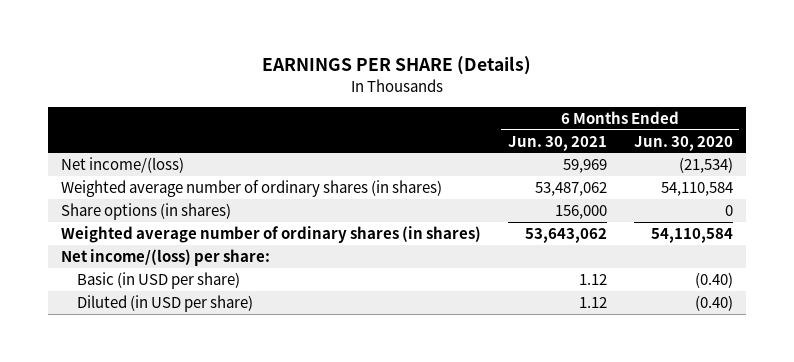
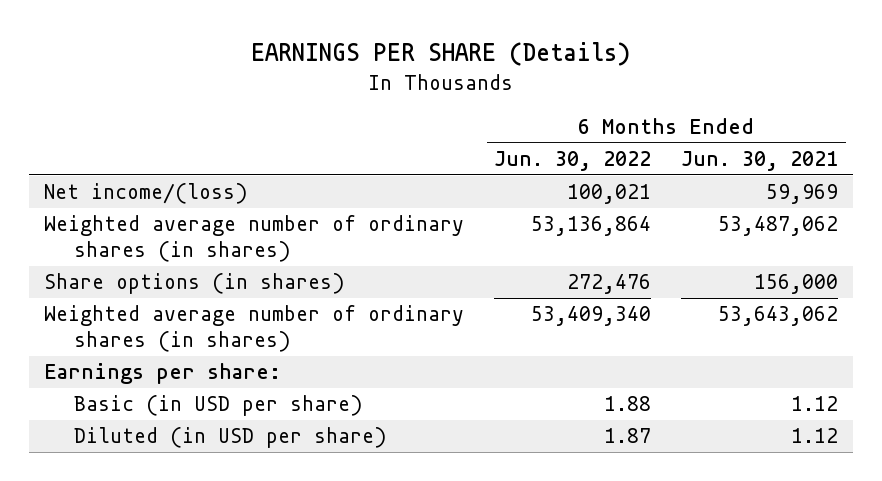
[633,135,733,151] Jun. 30, 2020 -> none
none -> [494,151,652,172] Jun. 30, 2022
[60,248,270,266] Net income/(loss) per share: -> [44,363,282,385] Earnings per share:

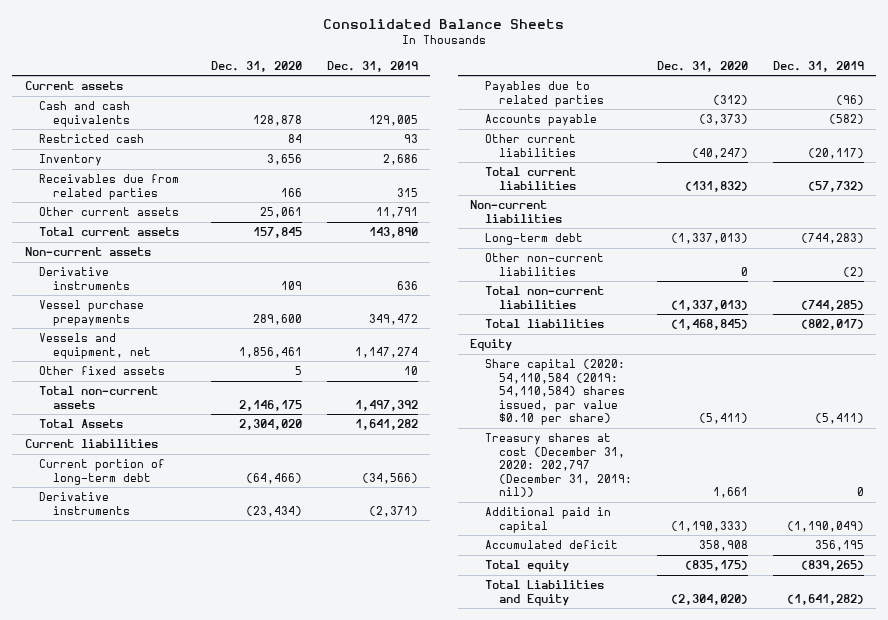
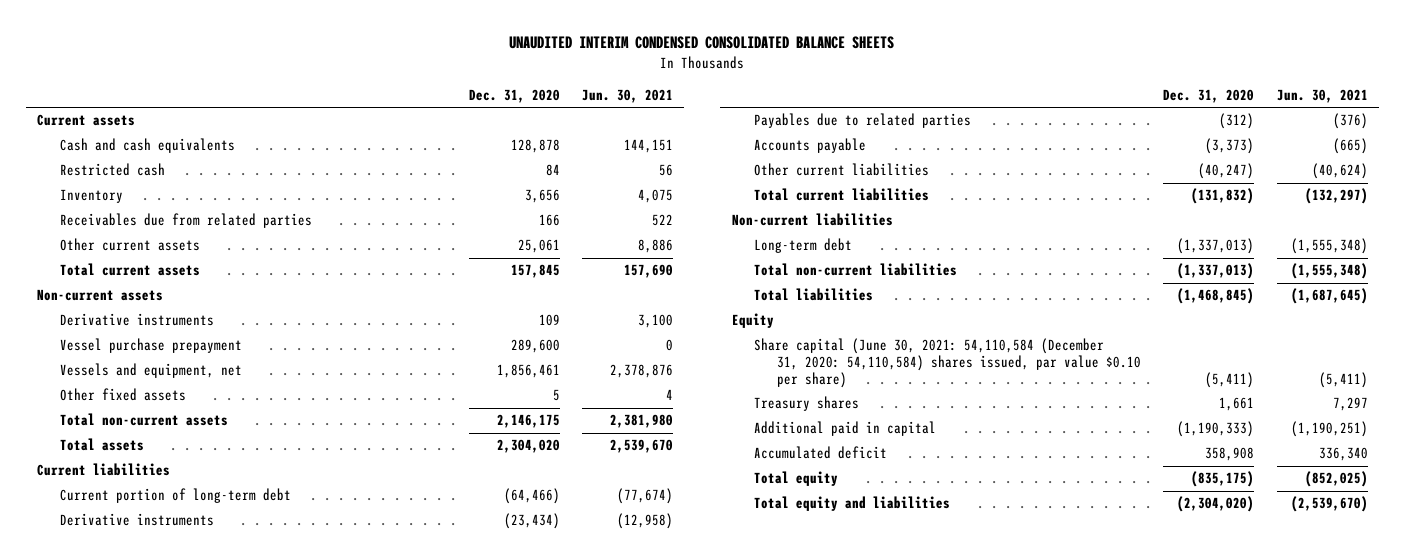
[323,19,565,30] Consolidated Balance Sheets -> [509,36,895,50] UNAUDITED INTERIM CONDENSED CONSOLIDATED BALANCE SHEETS
[326,60,418,72] Dec. 31, 2019 -> none
none -> [582,88,674,103] Jun. 30, 2021
[38,300,144,326] Vessel purchase prepayments -> [59,338,242,354] Vessel purchase prepayment
[38,419,123,429] Total Assets -> [59,438,144,452] Total assets
[484,253,604,276] Other non-current liabilities -> none
[484,359,626,426] Share capital (2020: 54,110,584 (2019: 54,110,584) shares issued, par value $0.10 per share) -> [754,338,1141,388] Share capital (June 30, 2021: 54,110,584 (December 31, 2020: 54,110,584) shares issued, par value $0.10 per share)
[484,433,633,498] Treasury shares at cost (December 31, 2020: 202,797 (December 31, 2019: nil)) -> [754,396,860,412] Treasury shares
[484,580,604,606] Total Liabilities and Equity -> [754,496,951,512] Total equity and liabilities

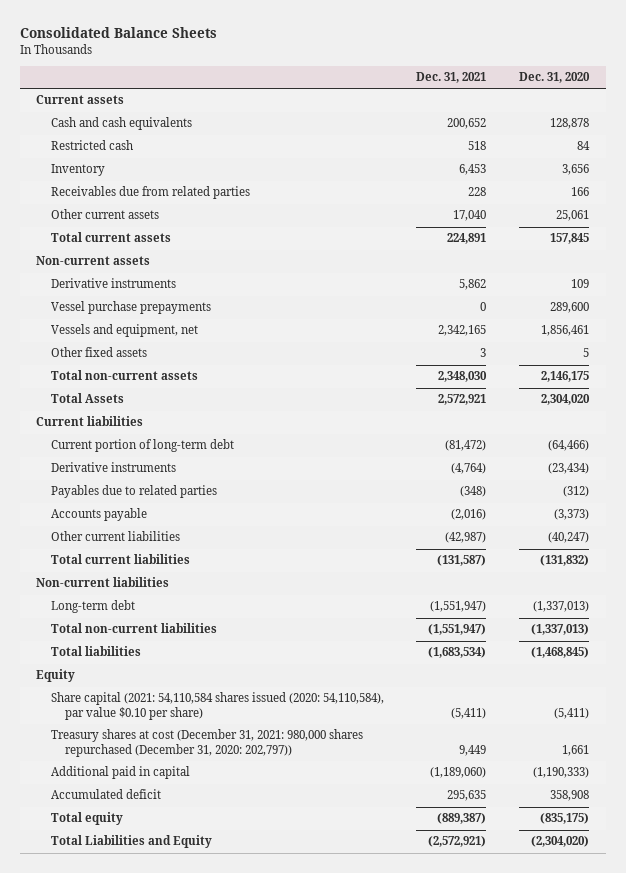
[509,36,895,50] UNAUDITED INTERIM CONDENSED CONSOLIDATED BALANCE SHEETS -> [20,27,218,39] Consolidated Balance Sheets
[582,88,674,103] Jun. 30, 2021 -> none
none -> [416,72,487,84] Dec. 31, 2021
[59,338,242,354] Vessel purchase prepayment -> [50,301,211,315] Vessel purchase prepayments
[59,438,144,452] Total assets -> [50,393,124,404] Total Assets
[754,338,1141,388] Share capital (June 30, 2021: 54,110,584 (December 31, 2020: 54,110,584) shares issued, par value $0.10 per share) -> [50,692,384,720] Share capital (2021: 54,110,584 shares issued (2020: 54,110,584), par value $0.10 per share)
[754,396,860,412] Treasury shares -> [50,729,363,757] Treasury shares at cost (December 31, 2021: 980,000 shares repurchased (December 31, 2020: 202,797))
[754,496,951,512] Total equity and liabilities -> [50,835,212,849] Total Liabilities and Equity

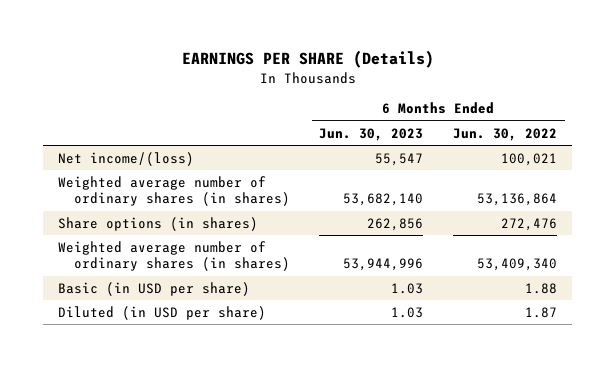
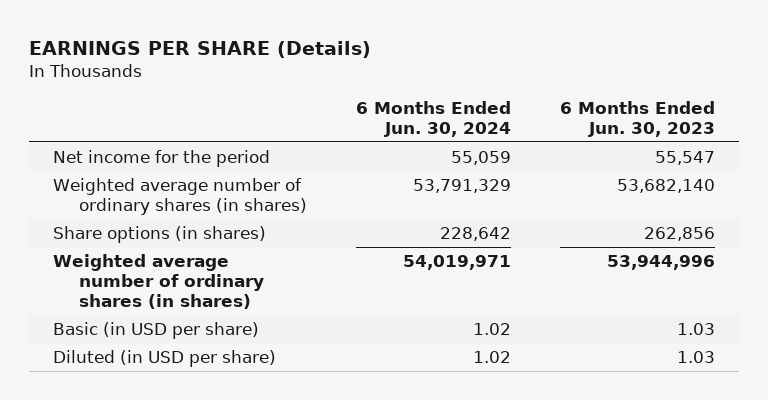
[453,127,558,141] Jun. 30, 2022 -> none
none -> [355,100,511,137] 6 Months Ended Jun. 30, 2024
[57,152,194,167] Net income/(loss) -> [53,150,271,168] Net income for the period

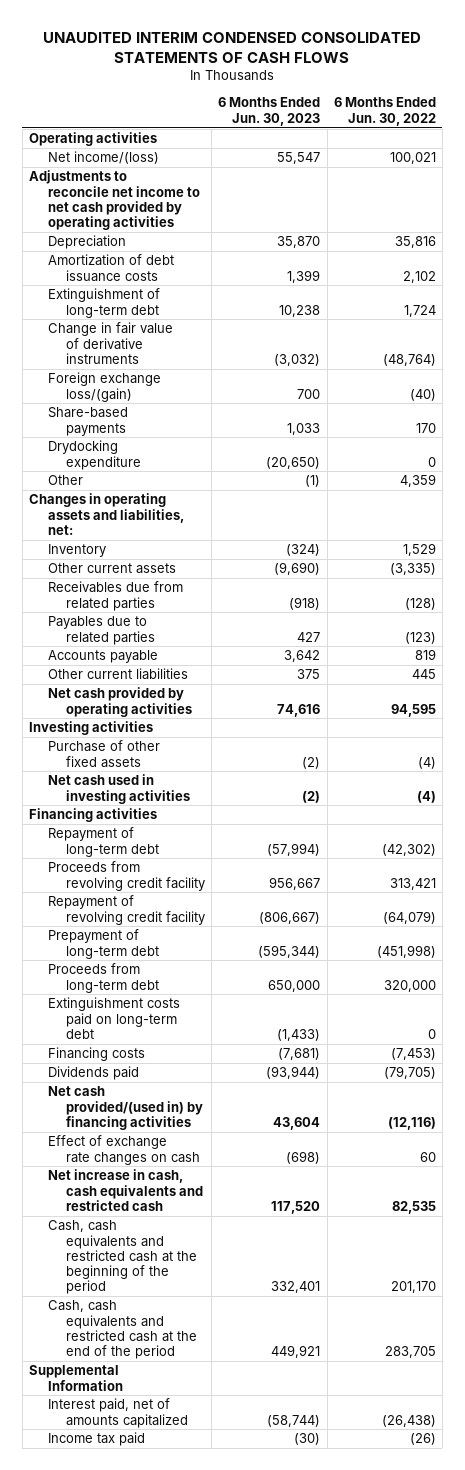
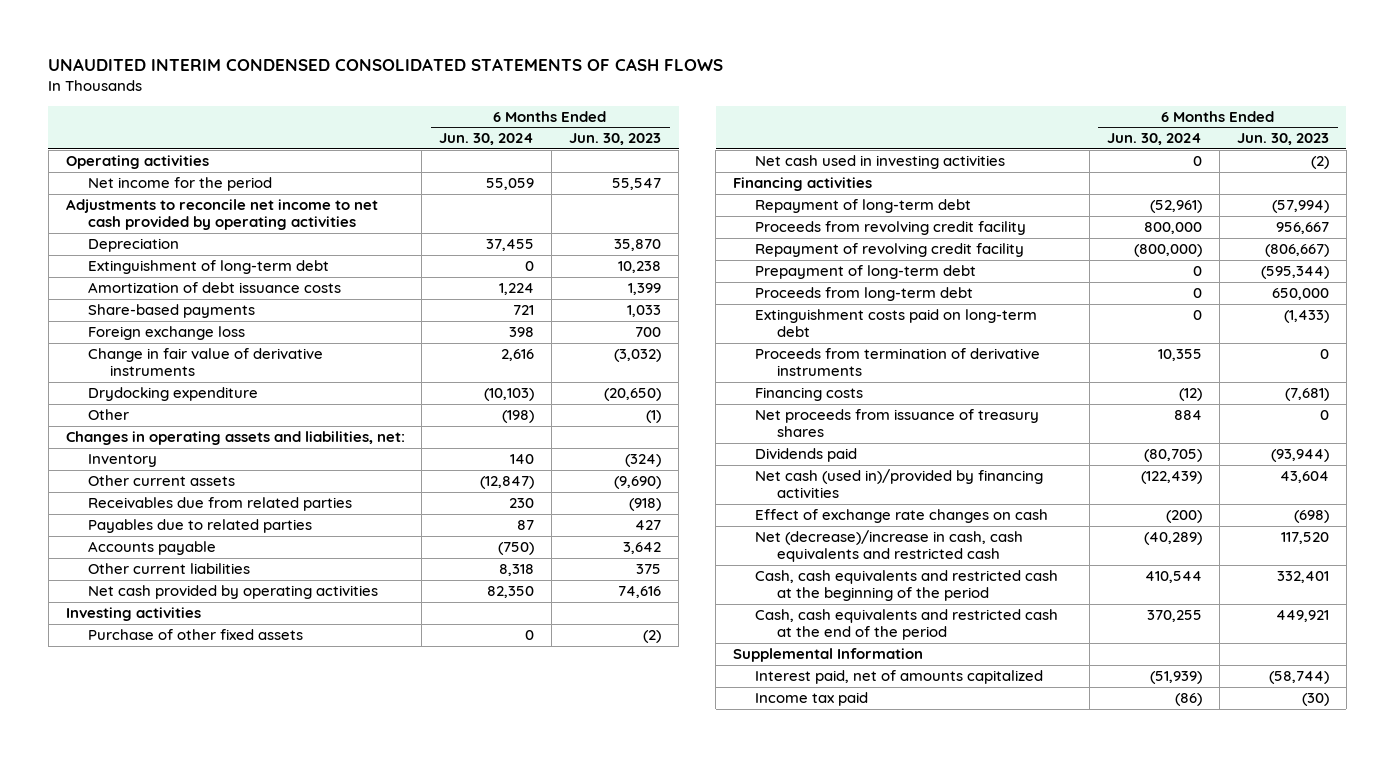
[333,97,436,126] 6 Months Ended Jun. 30, 2022 -> none
none -> [439,133,535,146] Jun. 30, 2024
[47,151,159,165] Net income/(loss) -> [87,177,272,192] Net income for the period
[47,372,161,402] Foreign exchange loss/(gain) -> none
[47,254,174,282] Amortization of debt issuance costs -> [87,282,341,294] Amortization of debt issuance costs
none -> [87,326,245,341] Foreign exchange loss
[47,322,173,364] Change in fair value of derivative instruments -> [87,348,323,377] Change in fair value of derivative instruments
none -> [755,348,1041,377] Proceeds from termination of derivative instruments
none -> [755,409,1040,438] Net proceeds from issuance of treasury shares
[47,1086,204,1130] Net cash provided/(used in) by financing activities -> [755,469,1044,499] Net cash (used in)/provided by financing activities
[47,1169,204,1211] Net increase in cash, cash equivalents and restricted cash -> [755,530,1024,563] Net (decrease)/increase in cash, cash equivalents and restricted cash

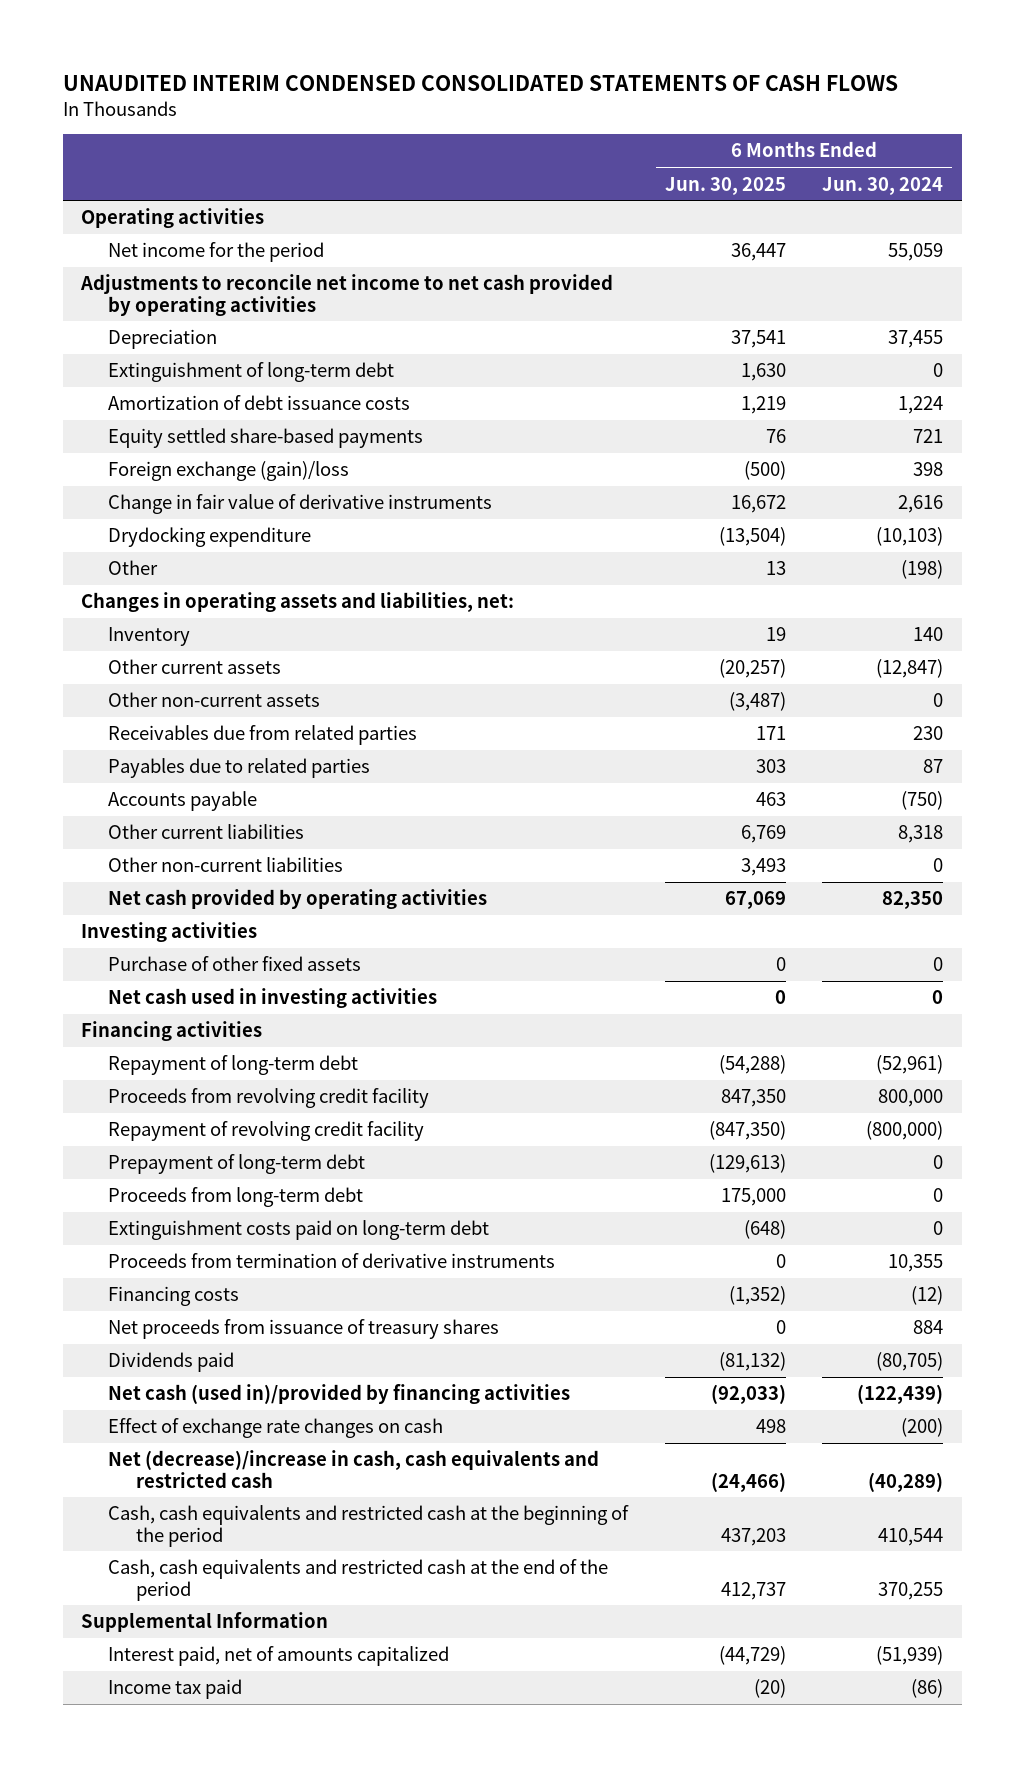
[569,133,662,146] Jun. 30, 2023 -> none
none -> [664,176,786,195] Jun. 30, 2025
[87,304,255,319] Share-based payments -> [108,428,424,449] Equity settled share-based payments
[87,326,245,341] Foreign exchange loss -> [108,461,350,482] Foreign exchange (gain)/loss
none -> [108,692,321,708] Other non-current assets
none -> [108,857,344,873] Other non-current liabilities

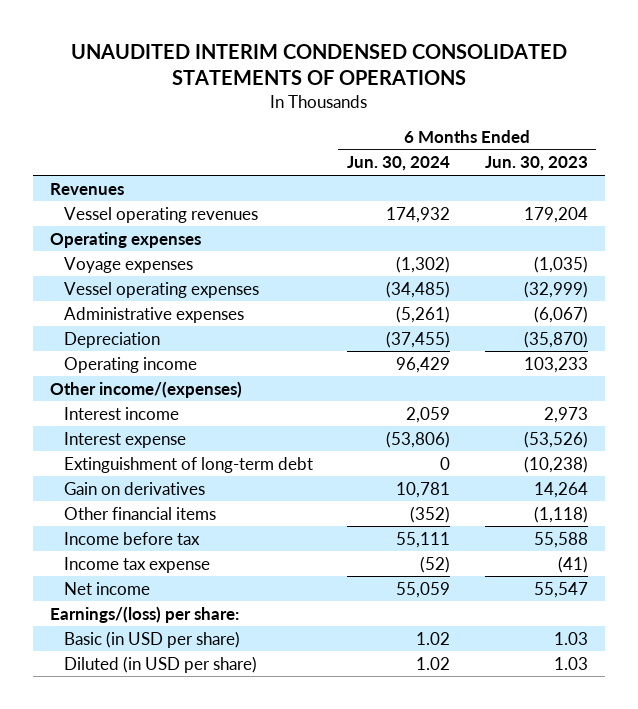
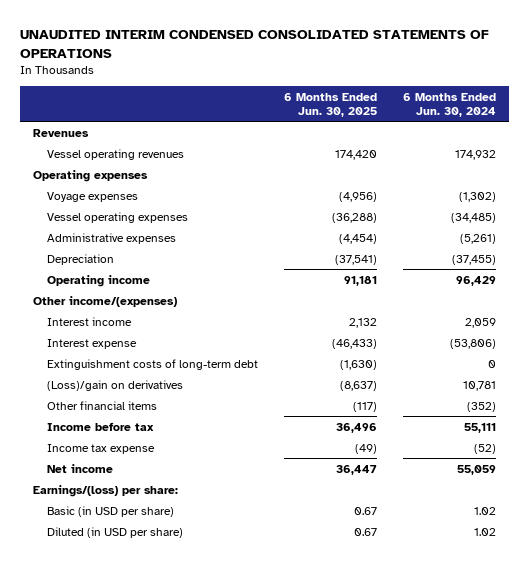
[484,156,588,172] Jun. 30, 2023 -> none
none -> [283,92,377,117] 6 Months Ended Jun. 30, 2025
[63,456,313,473] Extinguishment of long-term debt -> [46,358,258,370] Extinguishment costs of long-term debt
[63,481,205,495] Gain on derivatives -> [46,379,183,391] (Loss)/gain on derivatives

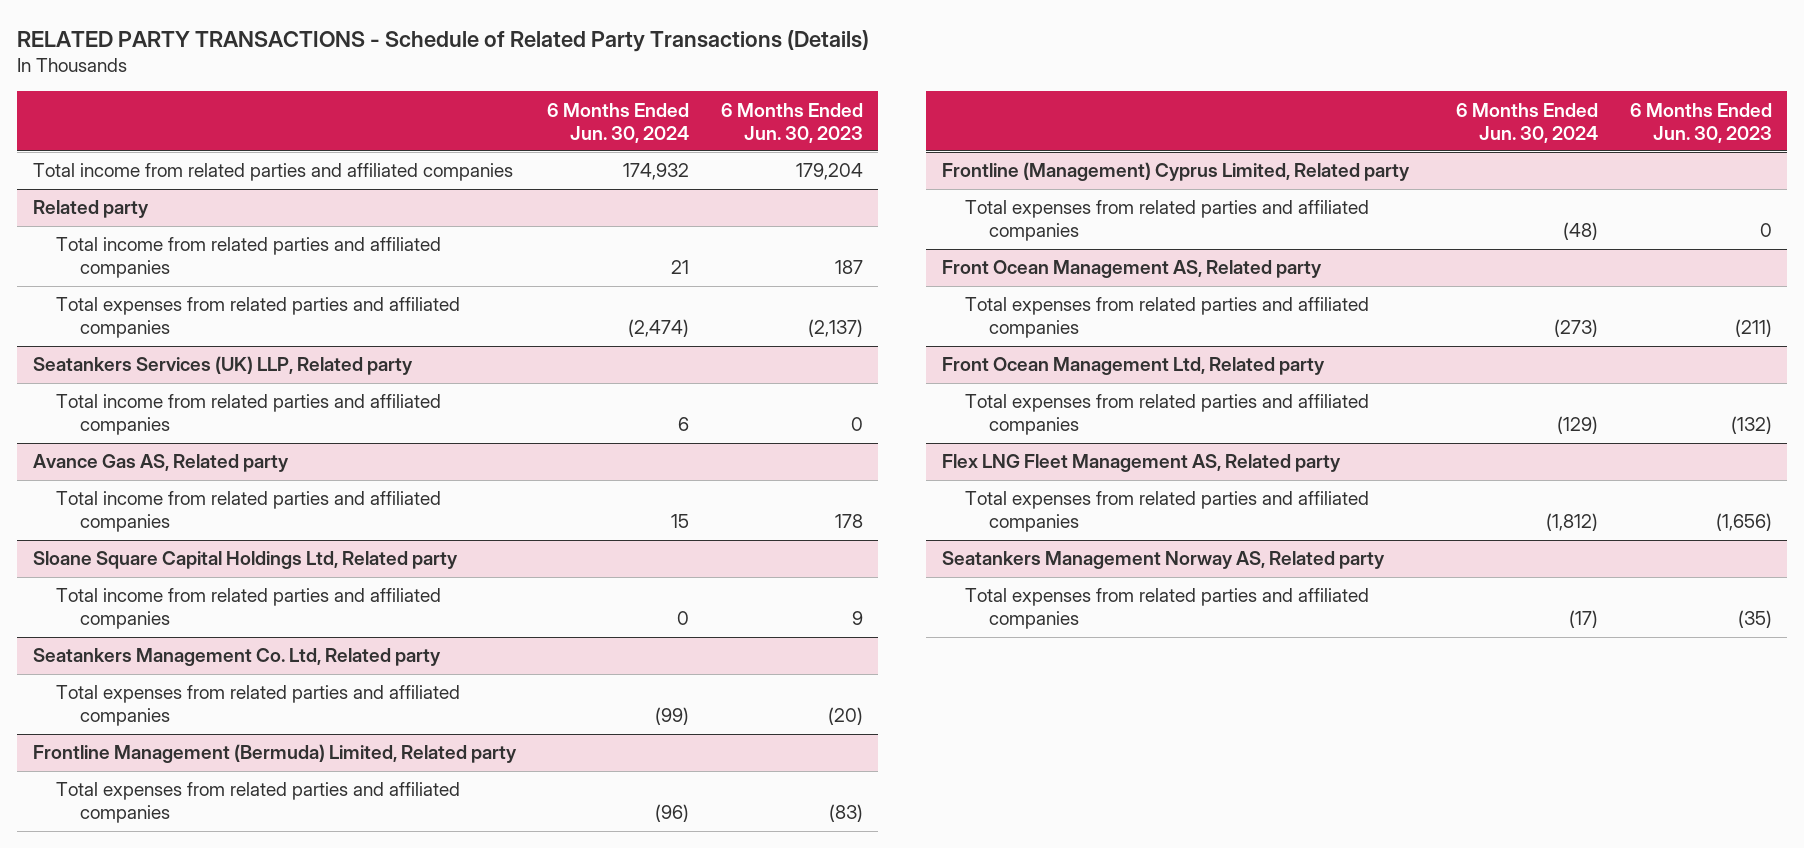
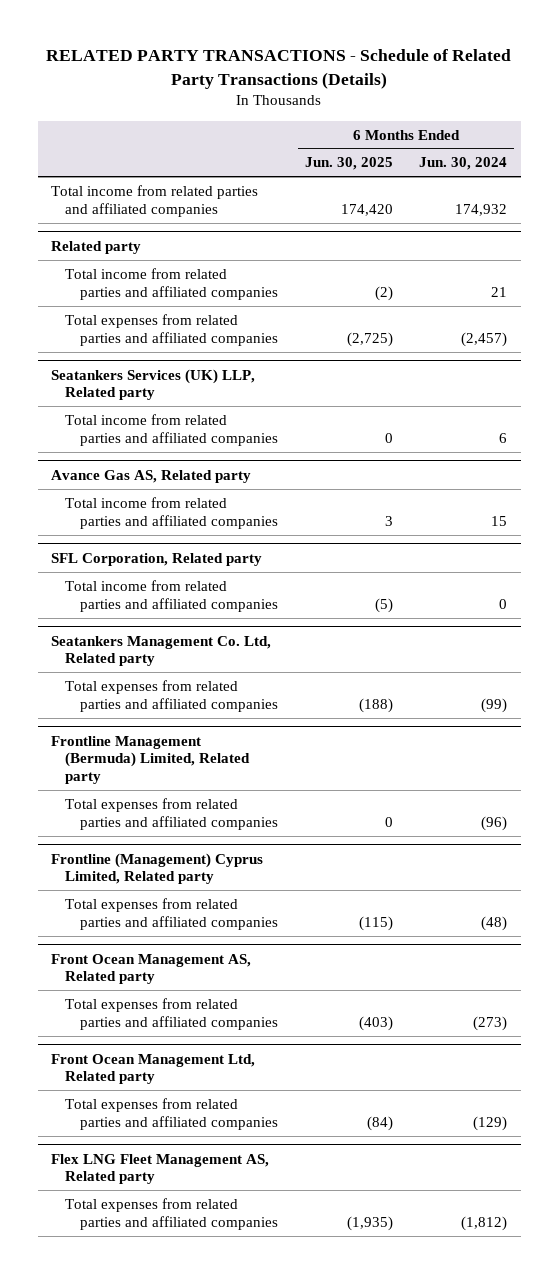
[720,102,863,143] 6 Months Ended Jun. 30, 2023 -> none
none -> [304,157,393,171] Jun. 30, 2025
[628,319,690,338] (2,474) -> [461,331,508,347] (2,457)
[32,551,458,570] Sloane Square Capital Holdings Ltd, Related party -> none
none -> [50,552,262,566] SFL Corporation, Related party
[941,551,1385,570] Seatankers Management Norway AS, Related party -> none
[965,588,1370,630] Total expenses from related parties and affiliated companies -> none

